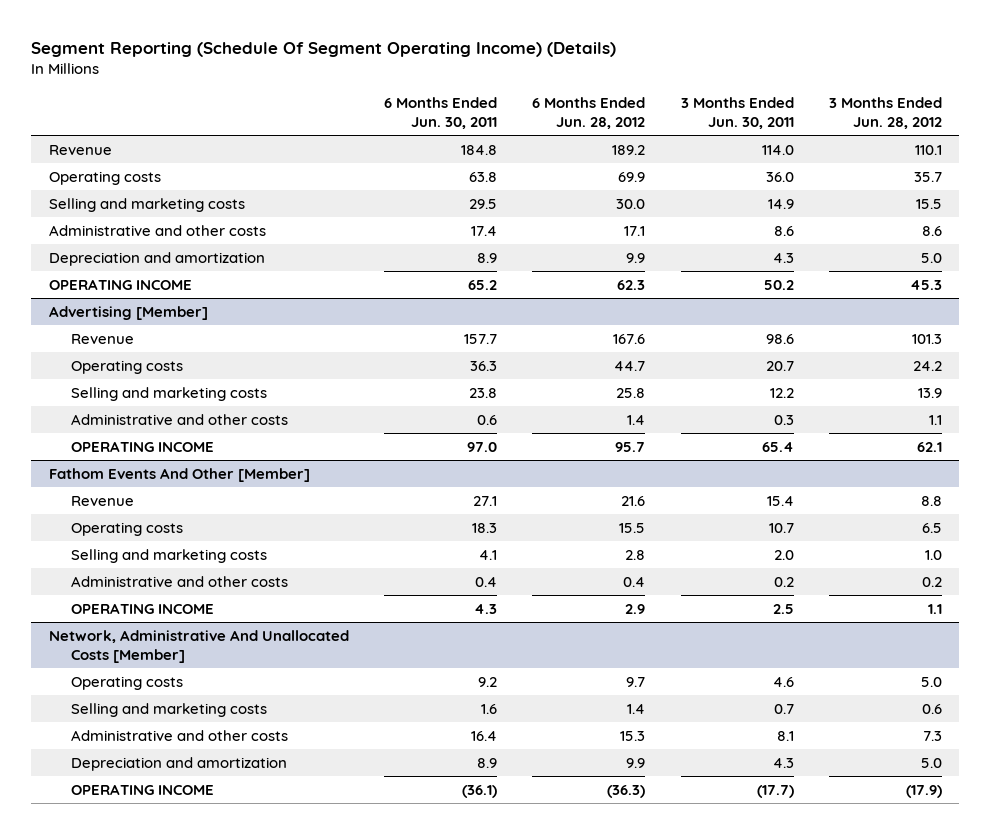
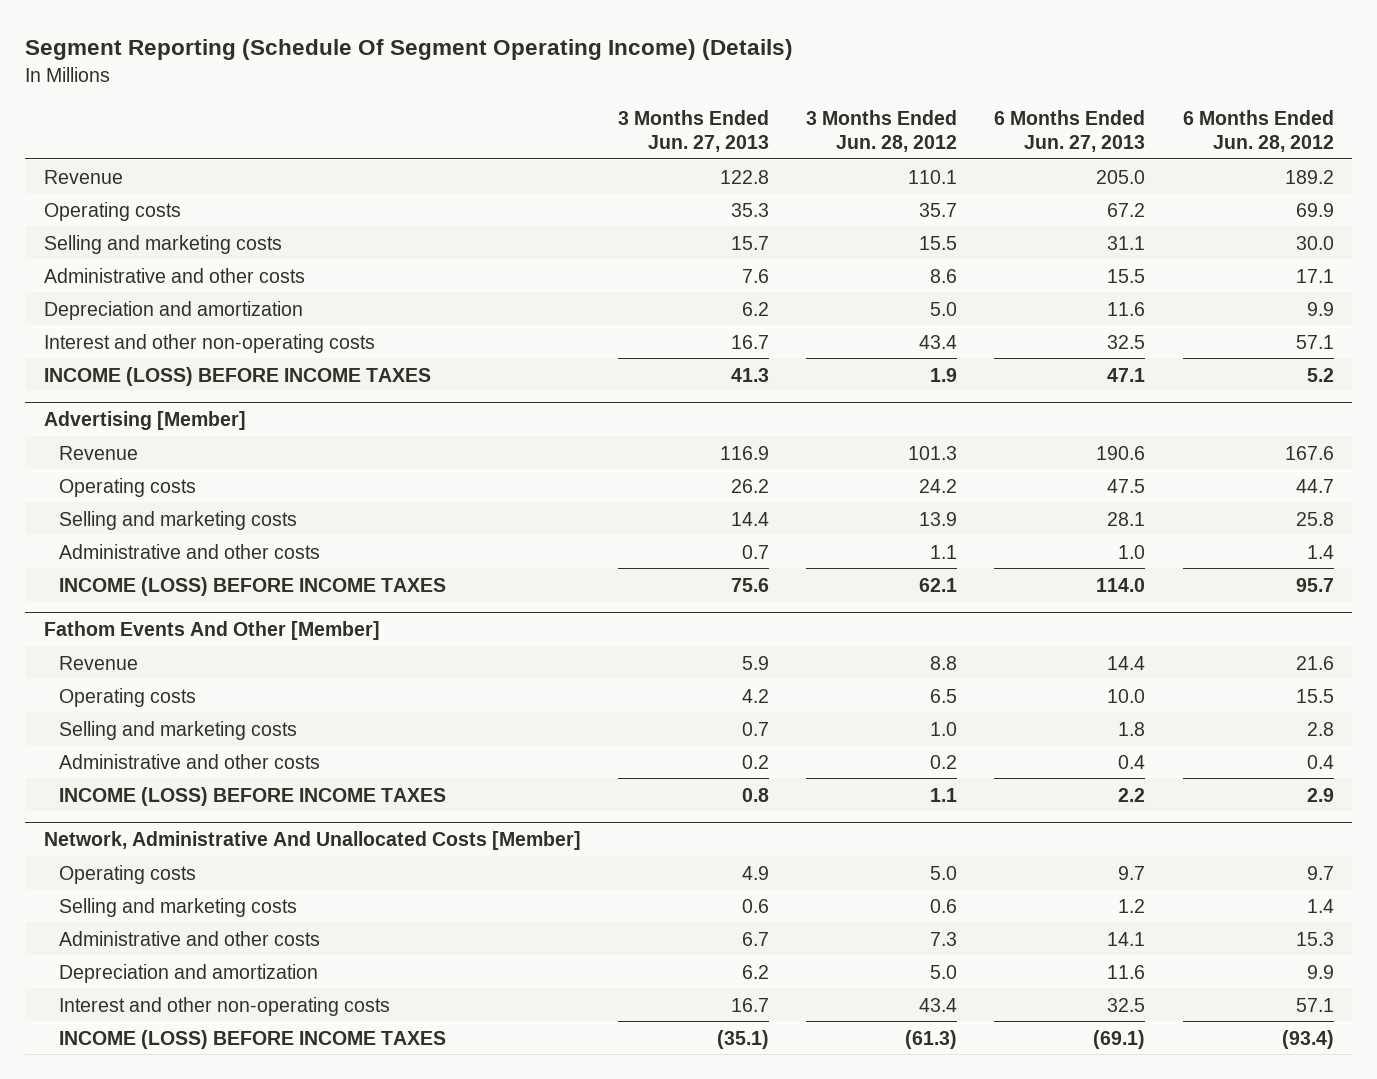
[384,97,498,130] 6 Months Ended Jun. 30, 2011 -> none
[680,97,794,130] 3 Months Ended Jun. 30, 2011 -> none
none -> [617,109,769,152] 3 Months Ended Jun. 27, 2013
none -> [994,109,1146,152] 6 Months Ended Jun. 27, 2013
[48,278,192,290] OPERATING INCOME -> none
none -> [43,333,375,353] Interest and other non-operating costs
none -> [43,366,431,386] INCOME (LOSS) BEFORE INCOME TAXES
[71,440,215,452] OPERATING INCOME -> [58,576,446,596] INCOME (LOSS) BEFORE INCOME TAXES
[71,602,215,614] OPERATING INCOME -> [58,786,446,806] INCOME (LOSS) BEFORE INCOME TAXES
[71,783,215,795] OPERATING INCOME -> none
none -> [58,996,390,1016] Interest and other non-operating costs
none -> [58,1029,446,1049] INCOME (LOSS) BEFORE INCOME TAXES

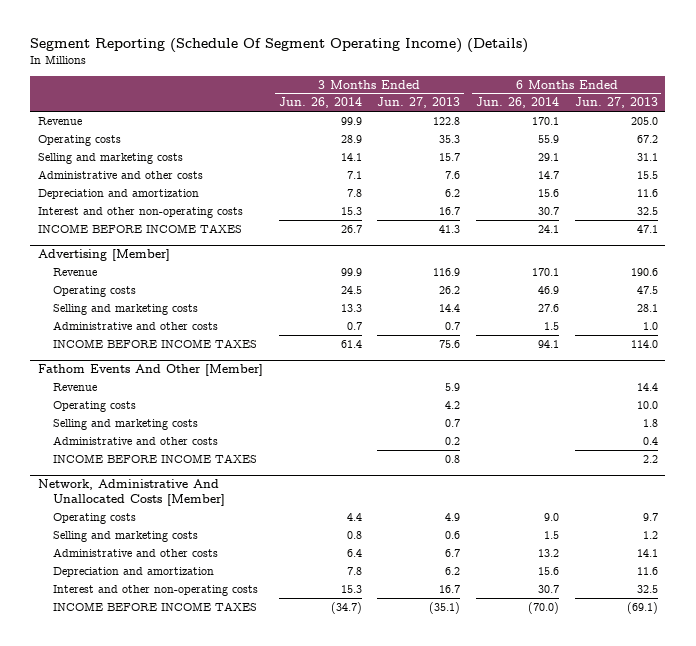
[806,109,958,152] 3 Months Ended Jun. 28, 2012 -> none
[1182,109,1334,152] 6 Months Ended Jun. 28, 2012 -> none
none -> [278,97,362,109] Jun. 26, 2014
none -> [475,97,559,109] Jun. 26, 2014
[43,366,431,386] INCOME (LOSS) BEFORE INCOME TAXES -> [37,223,242,233] INCOME BEFORE INCOME TAXES
[58,576,446,596] INCOME (LOSS) BEFORE INCOME TAXES -> [53,338,258,348] INCOME BEFORE INCOME TAXES
[58,786,446,806] INCOME (LOSS) BEFORE INCOME TAXES -> [53,453,258,463] INCOME BEFORE INCOME TAXES
[58,1029,446,1049] INCOME (LOSS) BEFORE INCOME TAXES -> [53,601,258,611] INCOME BEFORE INCOME TAXES

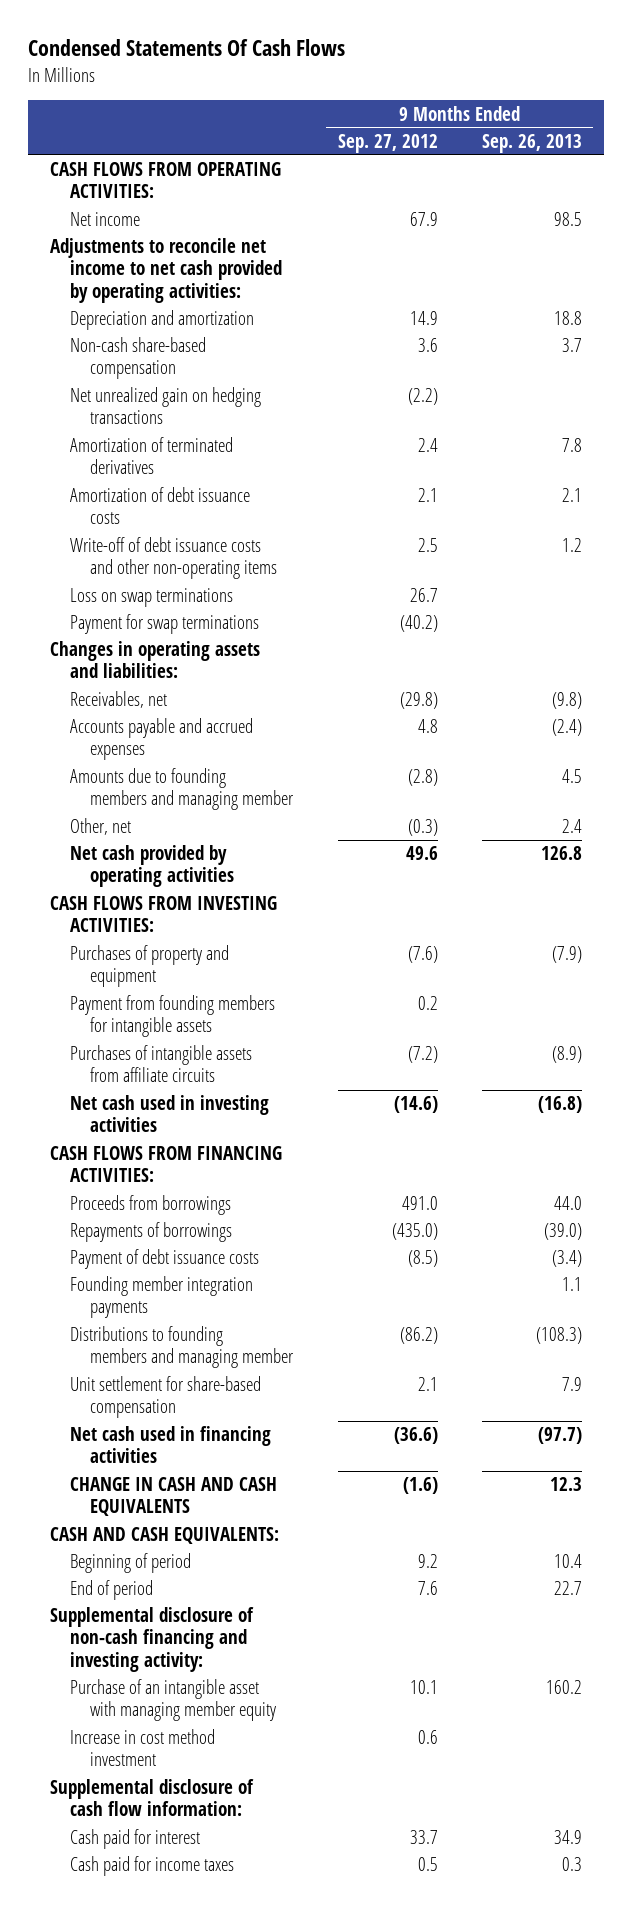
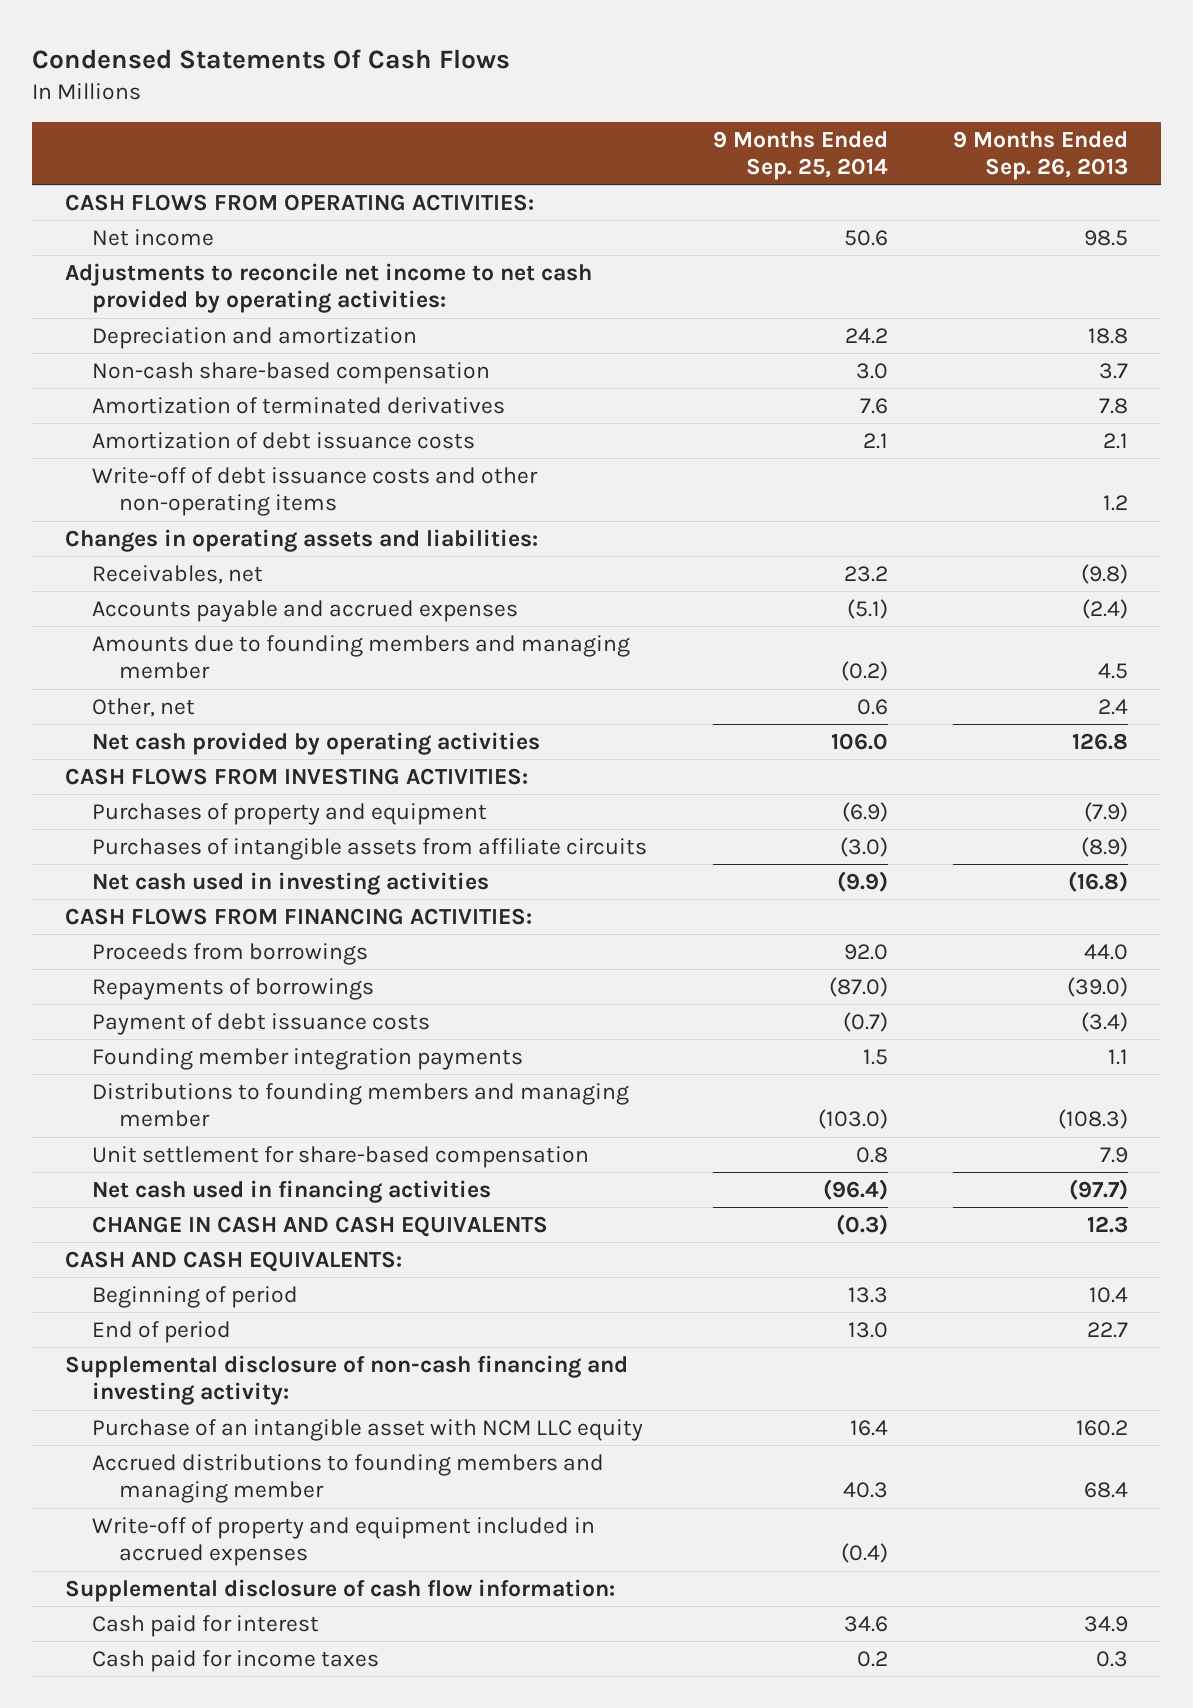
[337,133,438,153] Sep. 27, 2012 -> none
none -> [712,130,888,181] 9 Months Ended Sep. 25, 2014
[69,387,261,425] Net unrealized gain on hedging transactions -> none
[69,588,233,608] Loss on swap terminations -> none
[69,614,259,635] Payment for swap terminations -> none
[69,995,275,1038] Payment from founding members for intangible assets -> none
[69,1729,215,1767] Increase in cost method investment -> none
[69,1679,277,1722] Purchase of an intangible asset with managing member equity -> [91,1418,643,1441] Purchase of an intangible asset with NCM LLC equity
none -> [91,1453,604,1504] Accrued distributions to founding members and managing member
none -> [91,1516,595,1567] Write-off of property and equipment included in accrued expenses

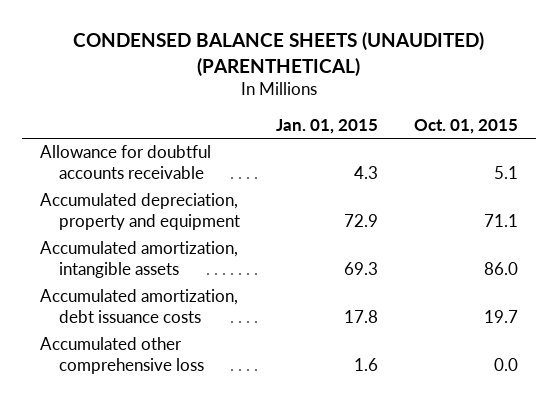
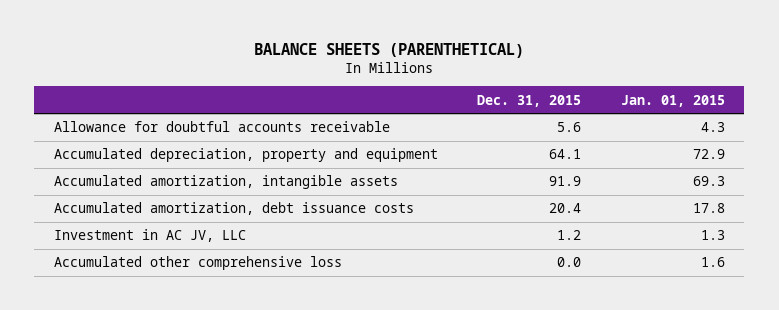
[72,32,484,76] CONDENSED BALANCE SHEETS (UNAUDITED) (PARENTHETICAL) -> [254,43,525,59] BALANCE SHEETS (PARENTHETICAL)
[413,118,518,134] Oct. 01, 2015 -> none
none -> [477,94,582,107] Dec. 31, 2015
none -> [53,229,246,243] Investment in AC JV, LLC

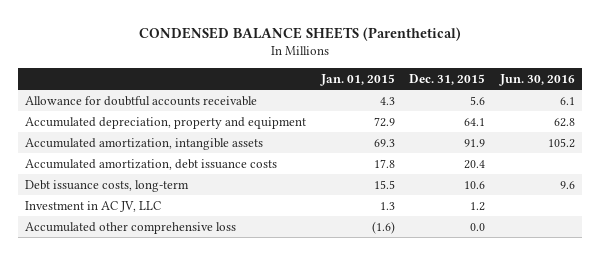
[254,43,525,59] BALANCE SHEETS (PARENTHETICAL) -> [139,27,462,42] CONDENSED BALANCE SHEETS (Parenthetical)
none -> [498,73,575,86] Jun. 30, 2016
none -> [25,179,190,192] Debt issuance costs, long-term
[700,257,725,268] 1.6 -> [371,220,395,234] (1.6)

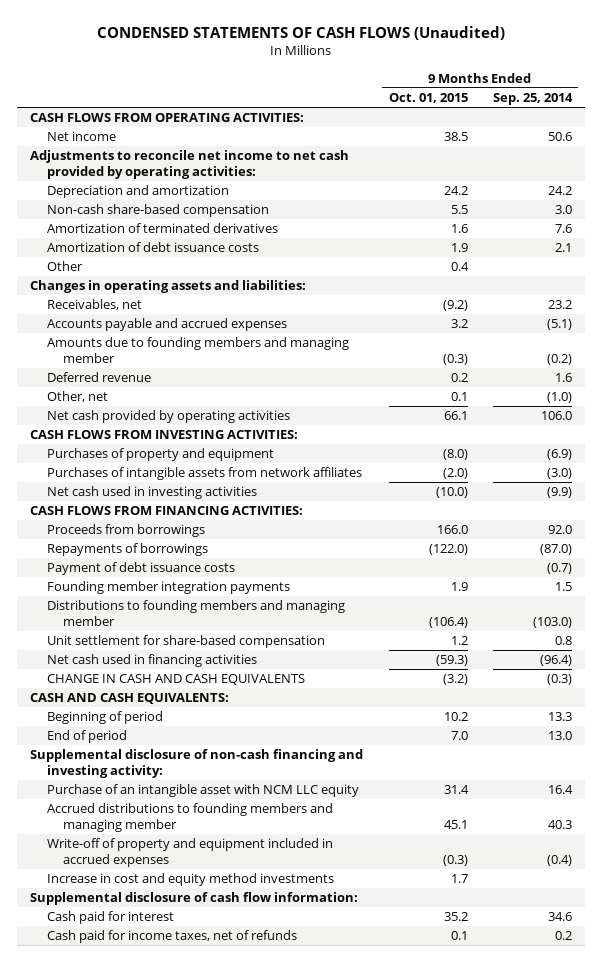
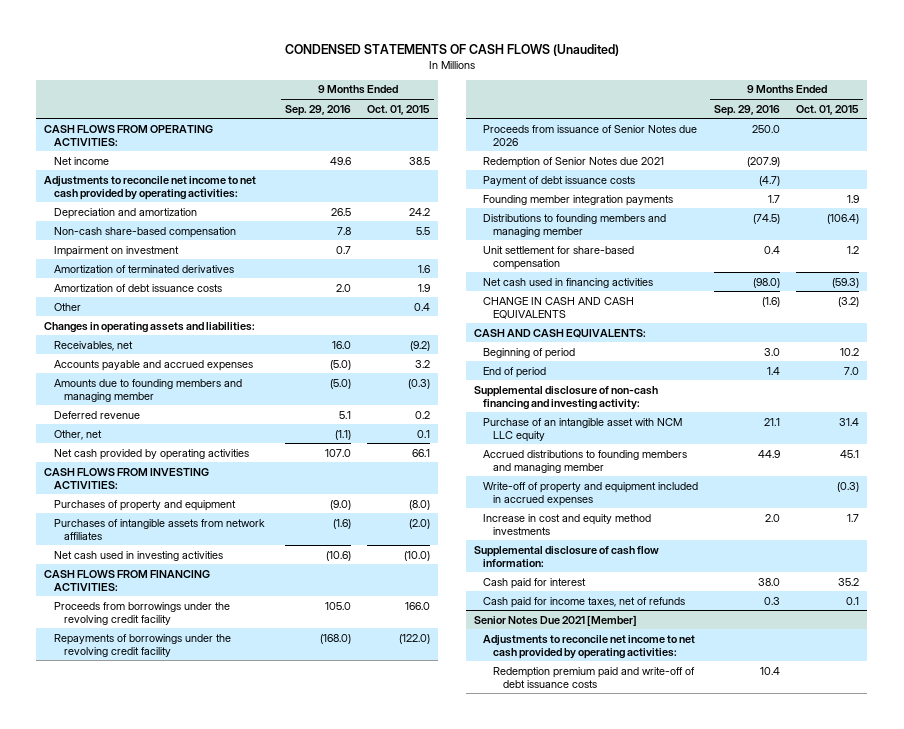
[493,93,574,106] Sep. 25, 2014 -> none
none -> [285,104,352,116] Sep. 29, 2016
none -> [54,245,180,257] Impairment on investment
[46,524,205,538] Proceeds from borrowings -> [54,601,231,625] Proceeds from borrowings under the revolving credit facility
[46,543,208,557] Repayments of borrowings -> [54,633,232,657] Repayments of borrowings under the revolving credit facility
none -> [483,124,698,146] Proceeds from issuance of Senior Notes due 2026
none -> [483,156,665,168] Redemption of Senior Notes due 2021
none -> [473,614,637,626] Senior Notes Due 2021 [Member]
none -> [483,634,696,659] Adjustments to reconcile net income to net cash provided by operating activities:
none -> [493,666,696,688] Redemption premium paid and write-off of debt issuance costs

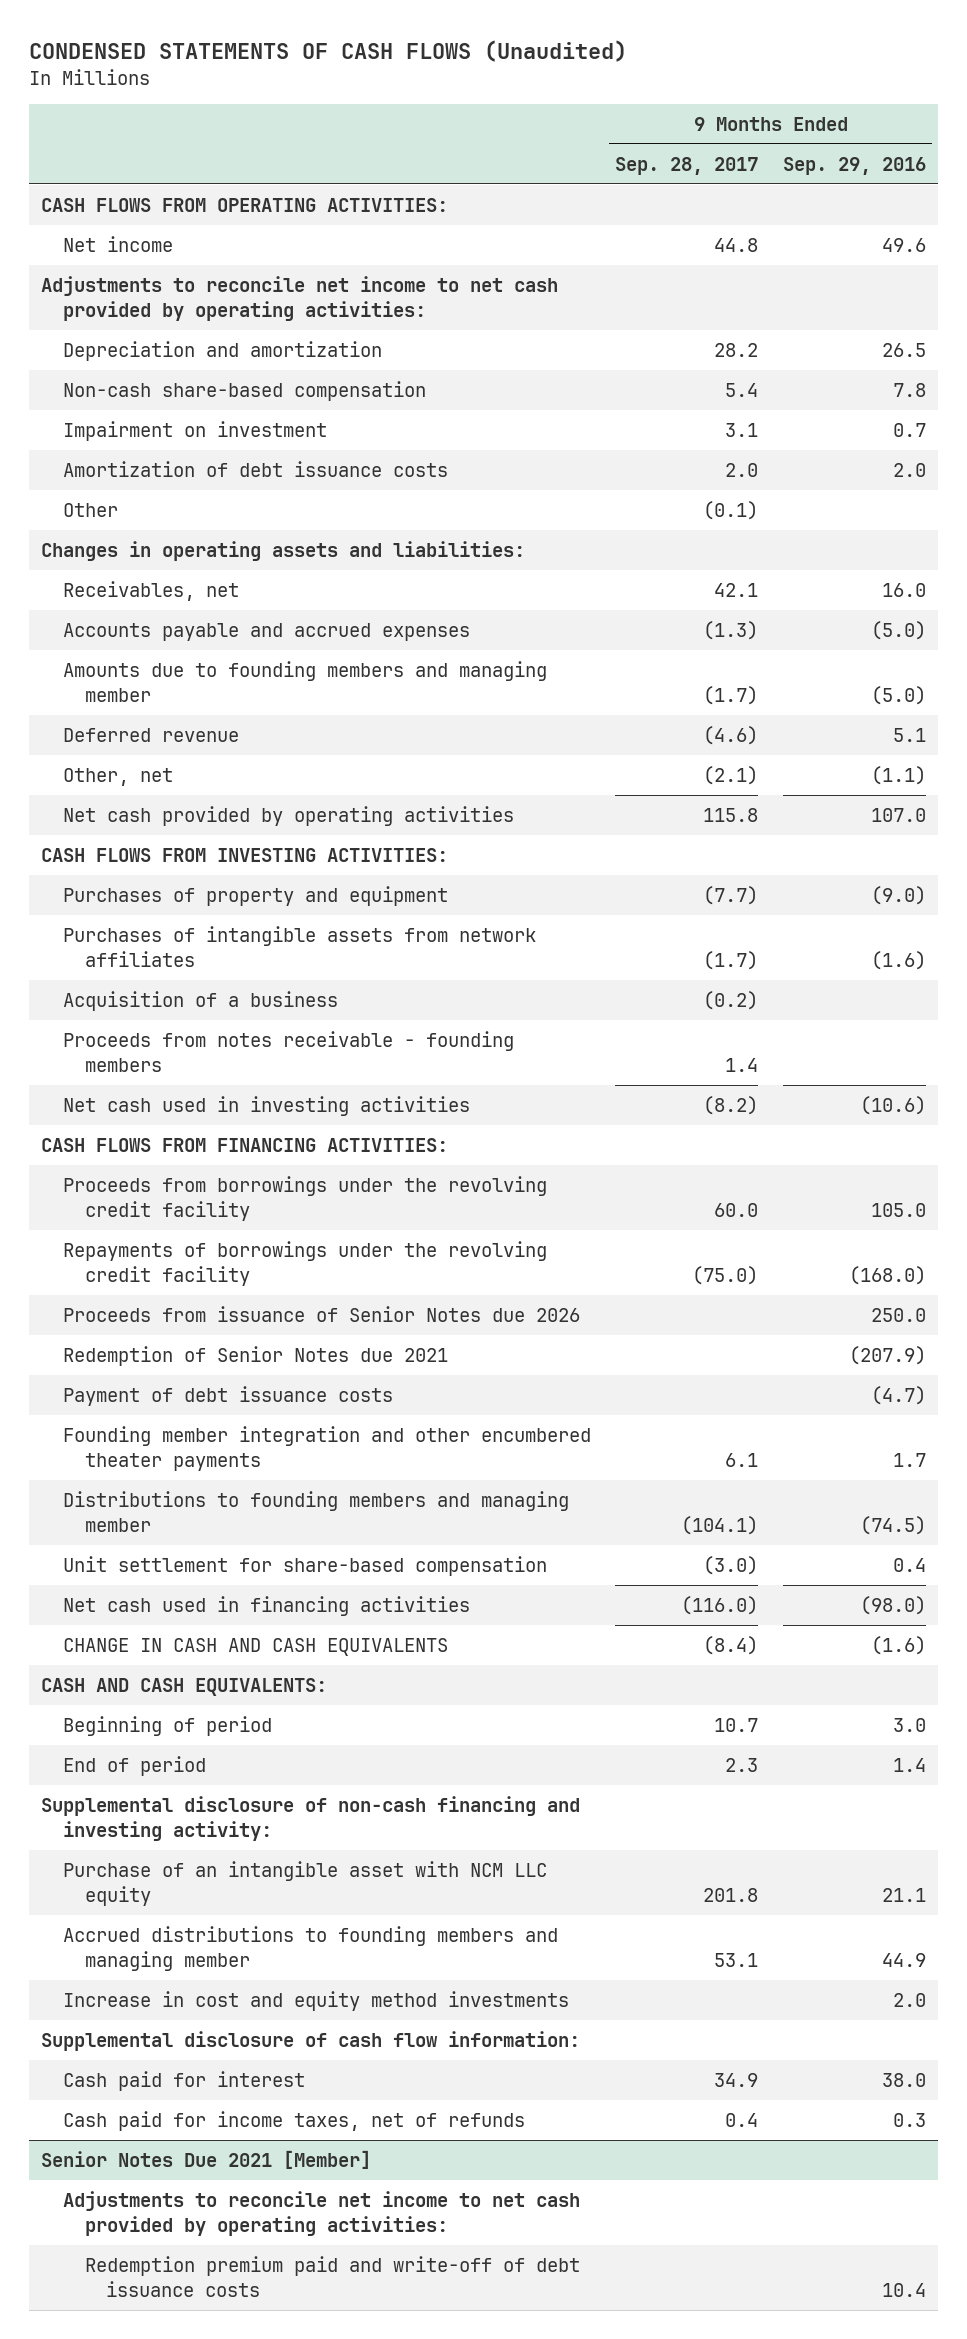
[366,104,430,115] Oct. 01, 2015 -> none
none -> [615,156,759,175] Sep. 28, 2017
[54,264,235,273] Amortization of terminated derivatives -> none
none -> [62,990,338,1011] Acquisition of a business
none -> [62,1030,514,1072] Proceeds from notes receivable - founding members
[483,194,674,206] Founding member integration payments -> [62,1425,591,1471] Founding member integration and other encumbered theater payments
[483,481,699,506] Write-off of property and equipment included in accrued expenses -> none

